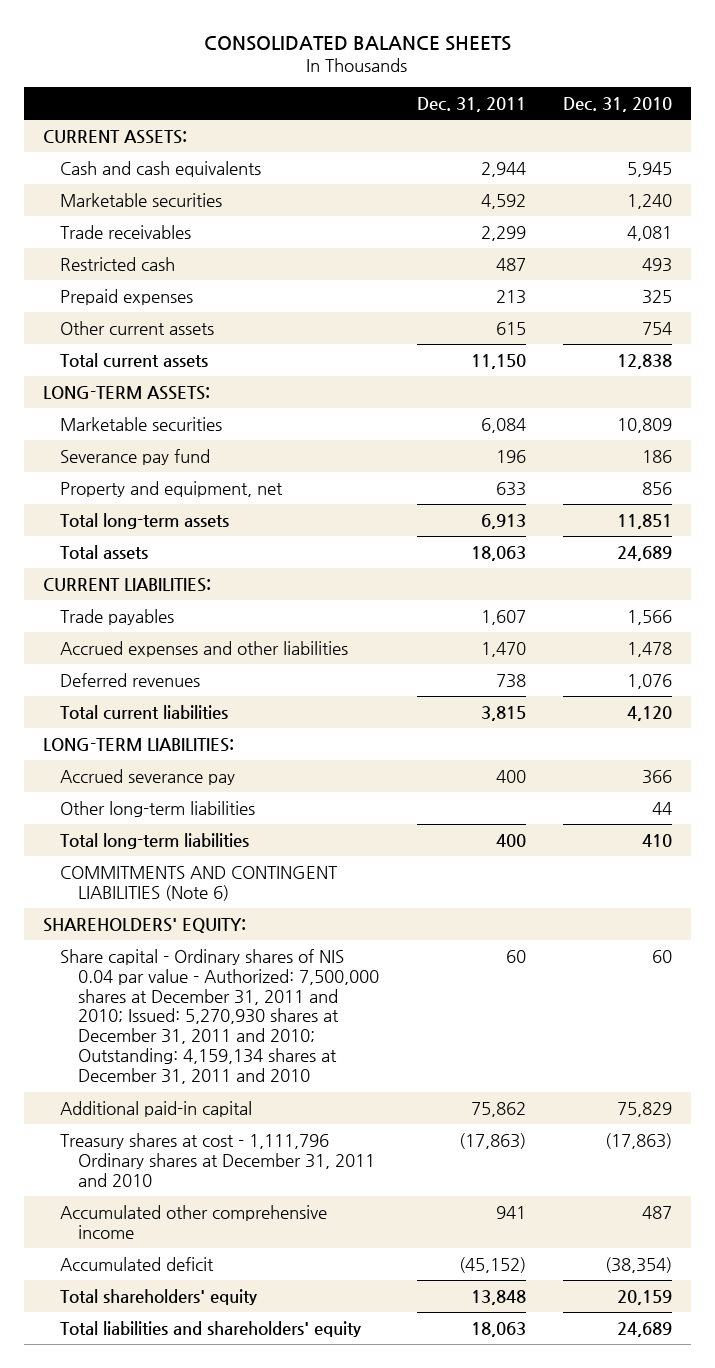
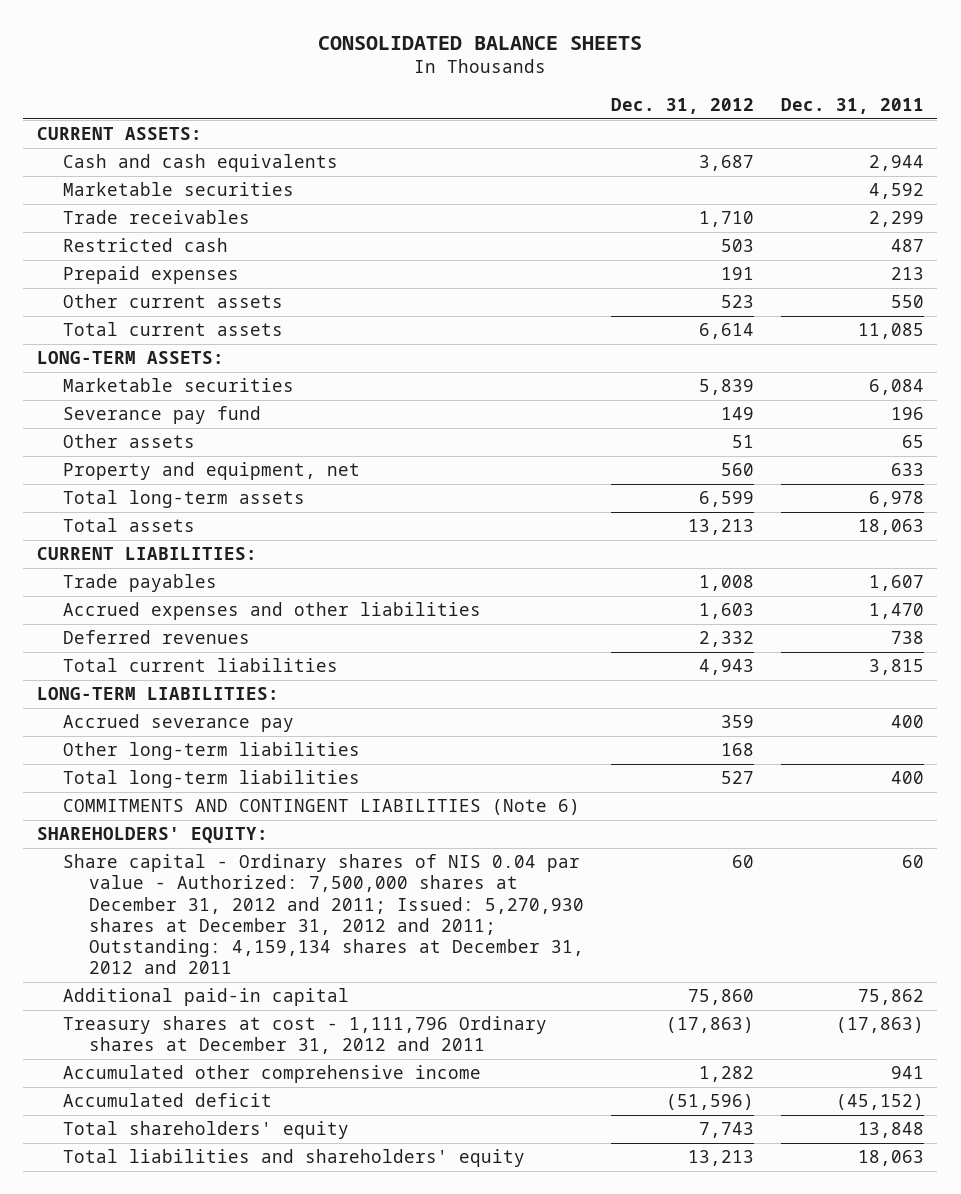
[563,96,673,112] Dec. 31, 2010 -> none
none -> [610,97,754,114] Dec. 31, 2012
[495,321,526,335] 615 -> [890,295,924,309] 550
[470,353,526,369] 11,150 -> [857,323,924,340] 11,085
none -> [62,434,195,449] Other assets
[480,513,526,529] 6,913 -> [868,491,924,508] 6,978
[60,948,380,1085] Share capital - Ordinary shares of NIS 0.04 par value - Authorized: 7,500,000 shares at December 31, 2011 and 2010; Issued: 5,270,930 shares at December 31, 2011 and 2010; Outstanding: 4,159,134 shares at December 31, 2011 and 2010 -> [62,854,584,975] Share capital - Ordinary shares of NIS 0.04 par value - Authorized: 7,500,000 shares at December 31, 2012 and 2011; Issued: 5,270,930 shares at December 31, 2012 and 2011; Outstanding: 4,159,134 shares at December 31, 2012 and 2011
[60,1132,376,1187] Treasury shares at cost - 1,111,796 Ordinary shares at December 31, 2011 and 2010 -> [62,1016,547,1055] Treasury shares at cost - 1,111,796 Ordinary shares at December 31, 2012 and 2011

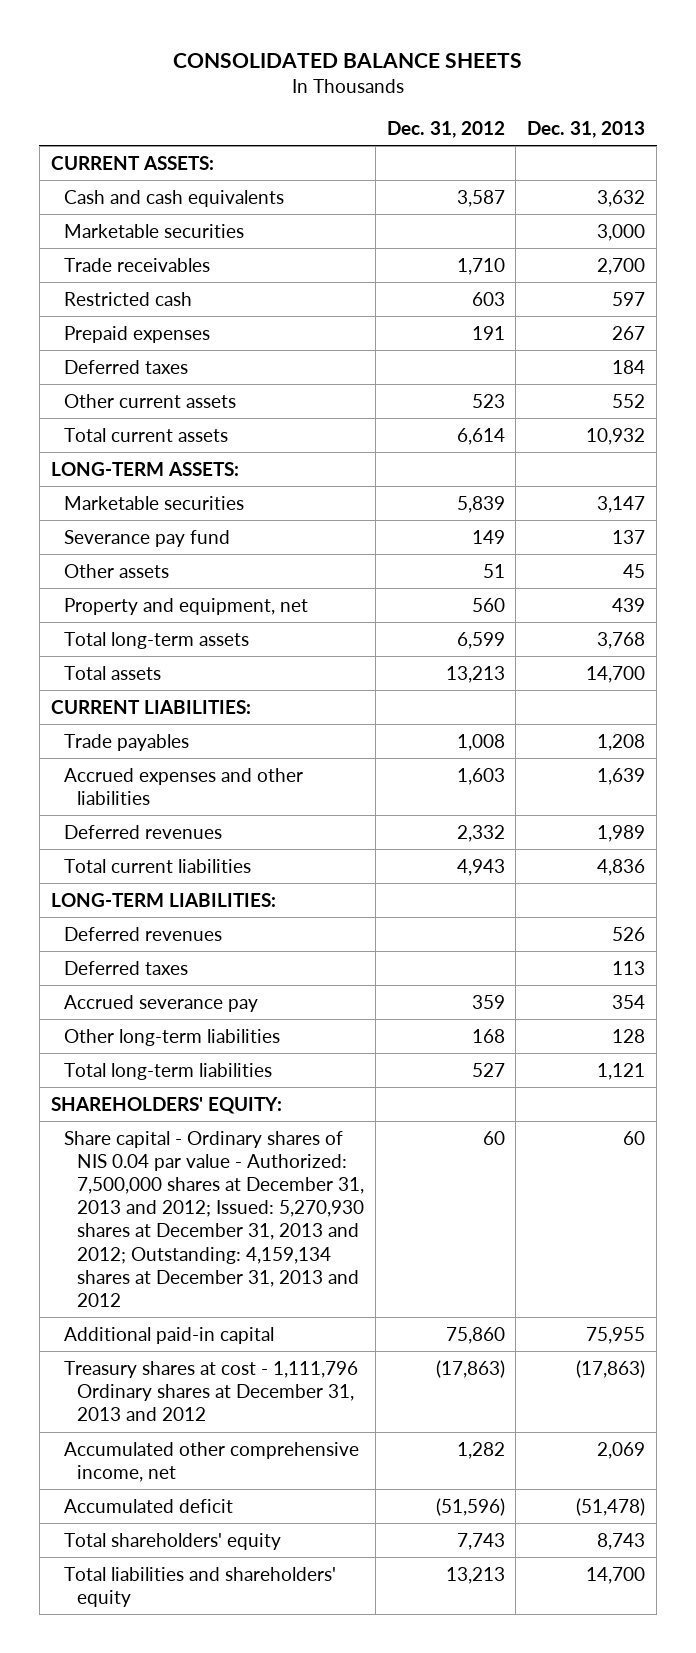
[780,97,924,114] Dec. 31, 2011 -> none
none -> [527,120,646,138] Dec. 31, 2013
[698,155,754,172] 3,687 -> [456,189,505,207] 3,587
[720,239,754,253] 503 -> [471,291,505,306] 603
none -> [63,359,188,374] Deferred taxes
none -> [63,926,222,941] Deferred revenues
none -> [63,960,188,975] Deferred taxes
[62,799,580,816] COMMITMENTS AND CONTINGENT LIABILITIES (Note 6) -> none
[62,854,584,975] Share capital - Ordinary shares of NIS 0.04 par value - Authorized: 7,500,000 shares at December 31, 2012 and 2011; Issued: 5,270,930 shares at December 31, 2012 and 2011; Outstanding: 4,159,134 shares at December 31, 2012 and 2011 -> [63,1130,364,1308] Share capital - Ordinary shares of NIS 0.04 par value - Authorized: 7,500,000 shares at December 31, 2013 and 2012; Issued: 5,270,930 shares at December 31, 2013 and 2012; Outstanding: 4,159,134 shares at December 31, 2013 and 2012
[62,1016,547,1055] Treasury shares at cost - 1,111,796 Ordinary shares at December 31, 2012 and 2011 -> [63,1360,358,1422] Treasury shares at cost - 1,111,796 Ordinary shares at December 31, 2013 and 2012
[62,1065,481,1084] Accumulated other comprehensive income -> [63,1441,359,1482] Accumulated other comprehensive income, net

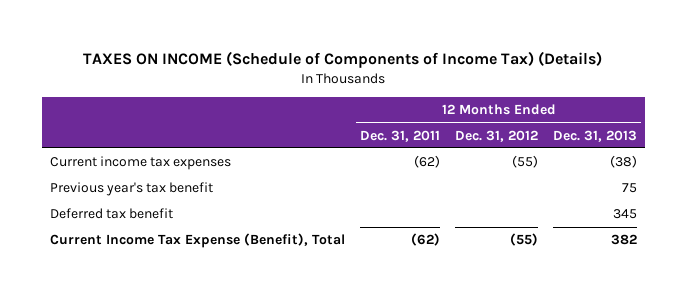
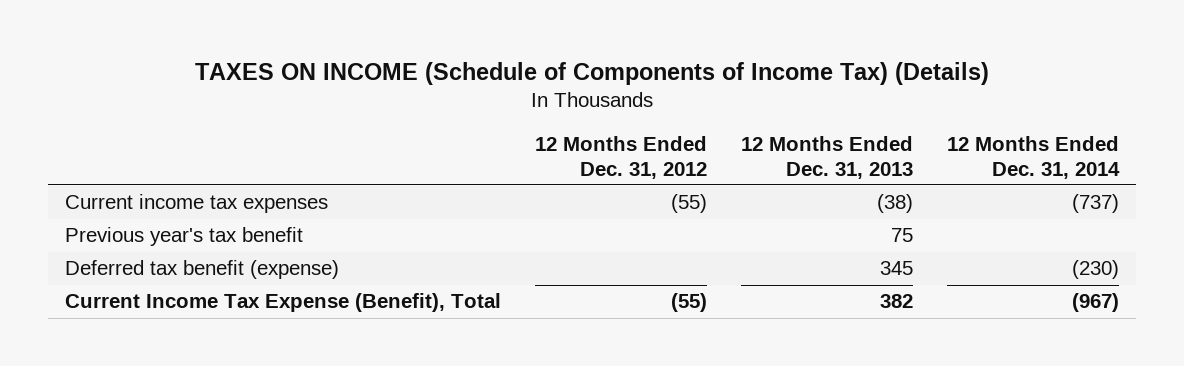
[359,129,440,142] Dec. 31, 2011 -> none
none -> [947,136,1121,179] 12 Months Ended Dec. 31, 2014
[49,208,173,220] Deferred tax benefit -> [64,260,339,280] Deferred tax benefit (expense)

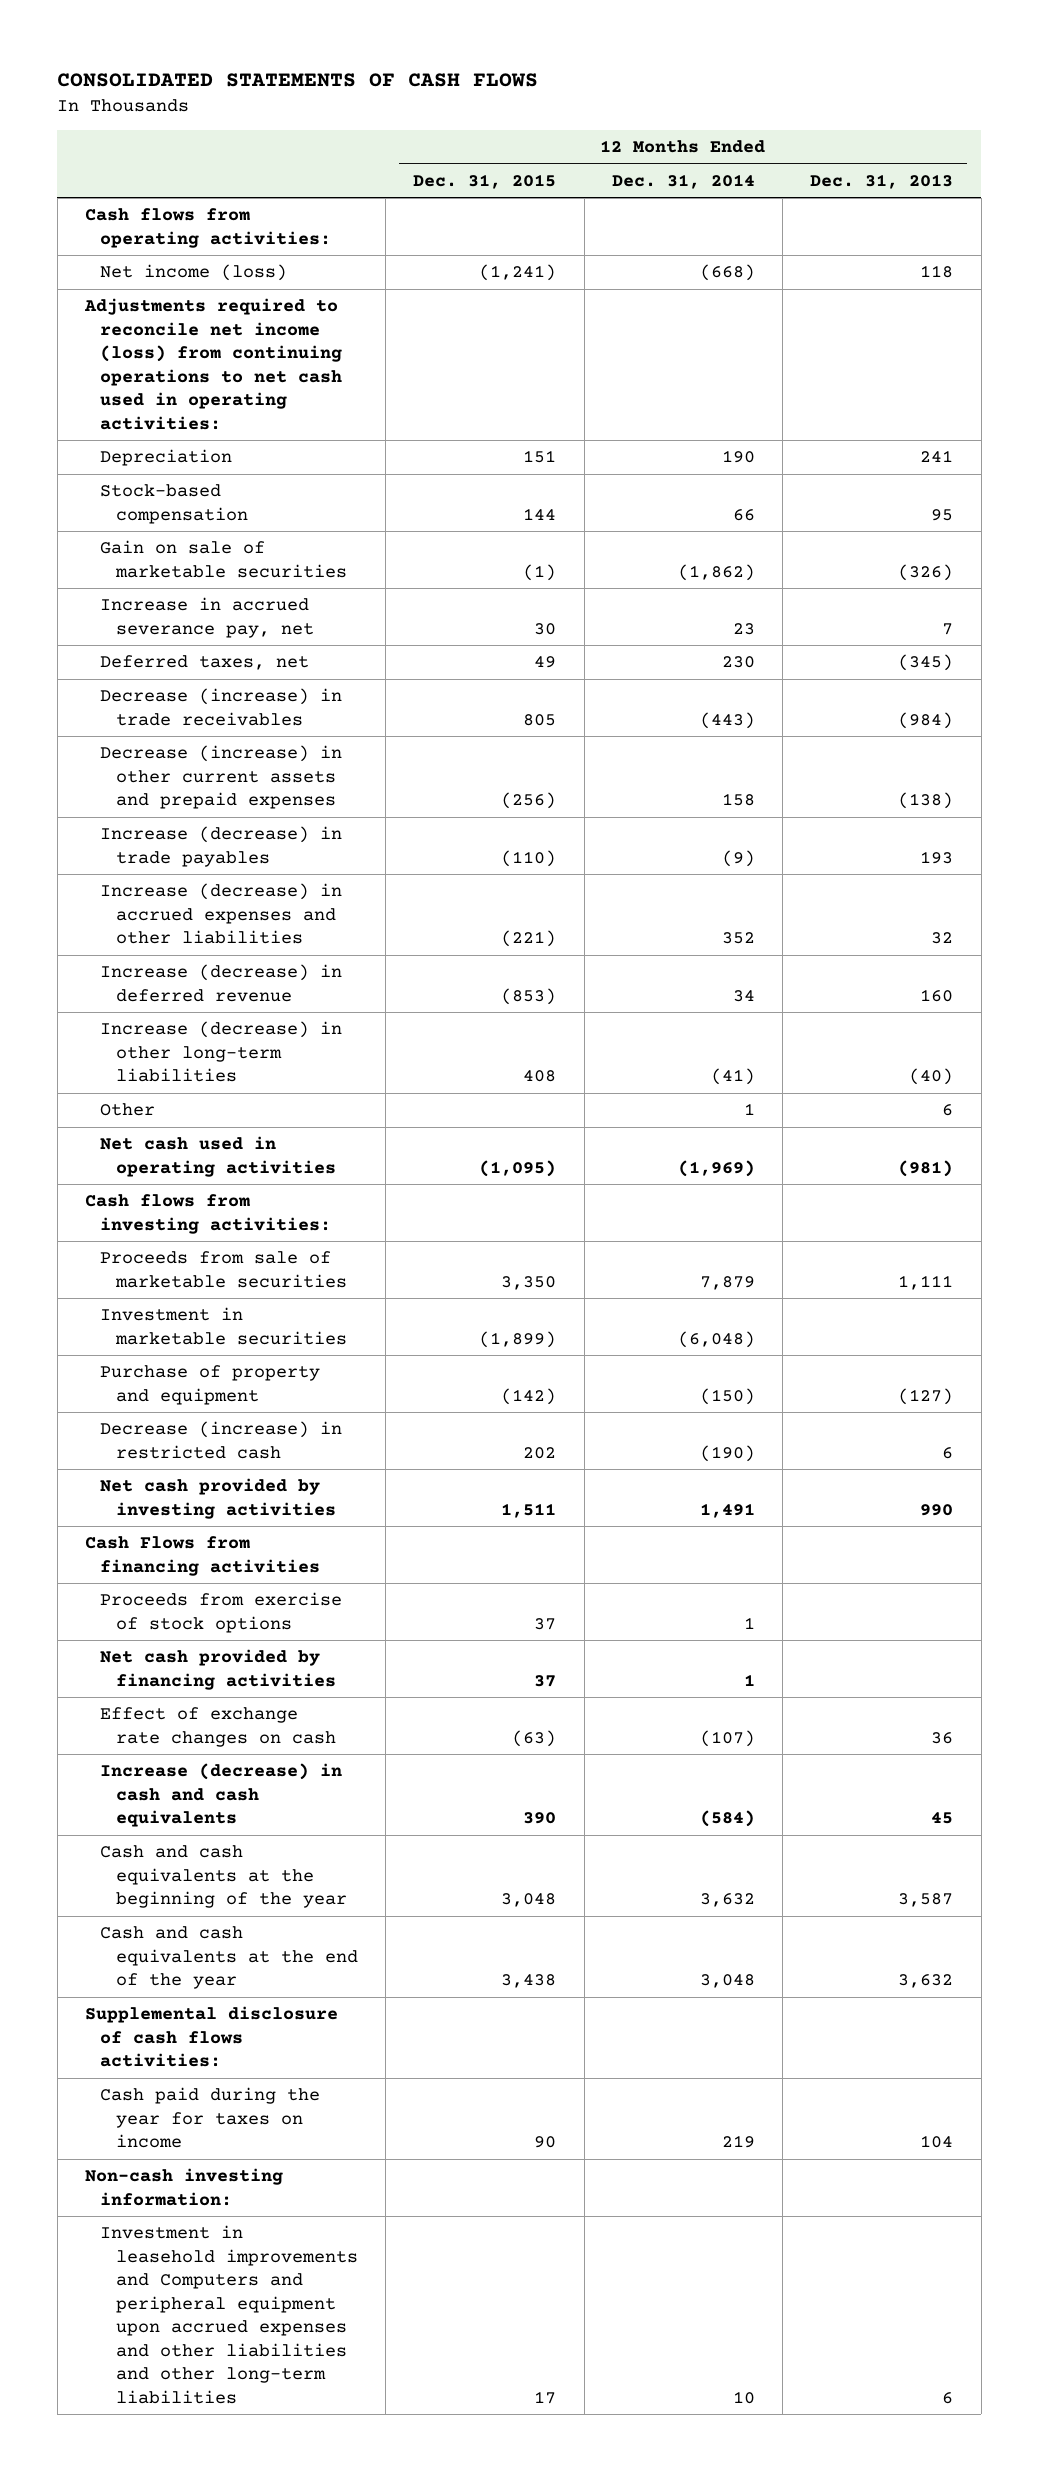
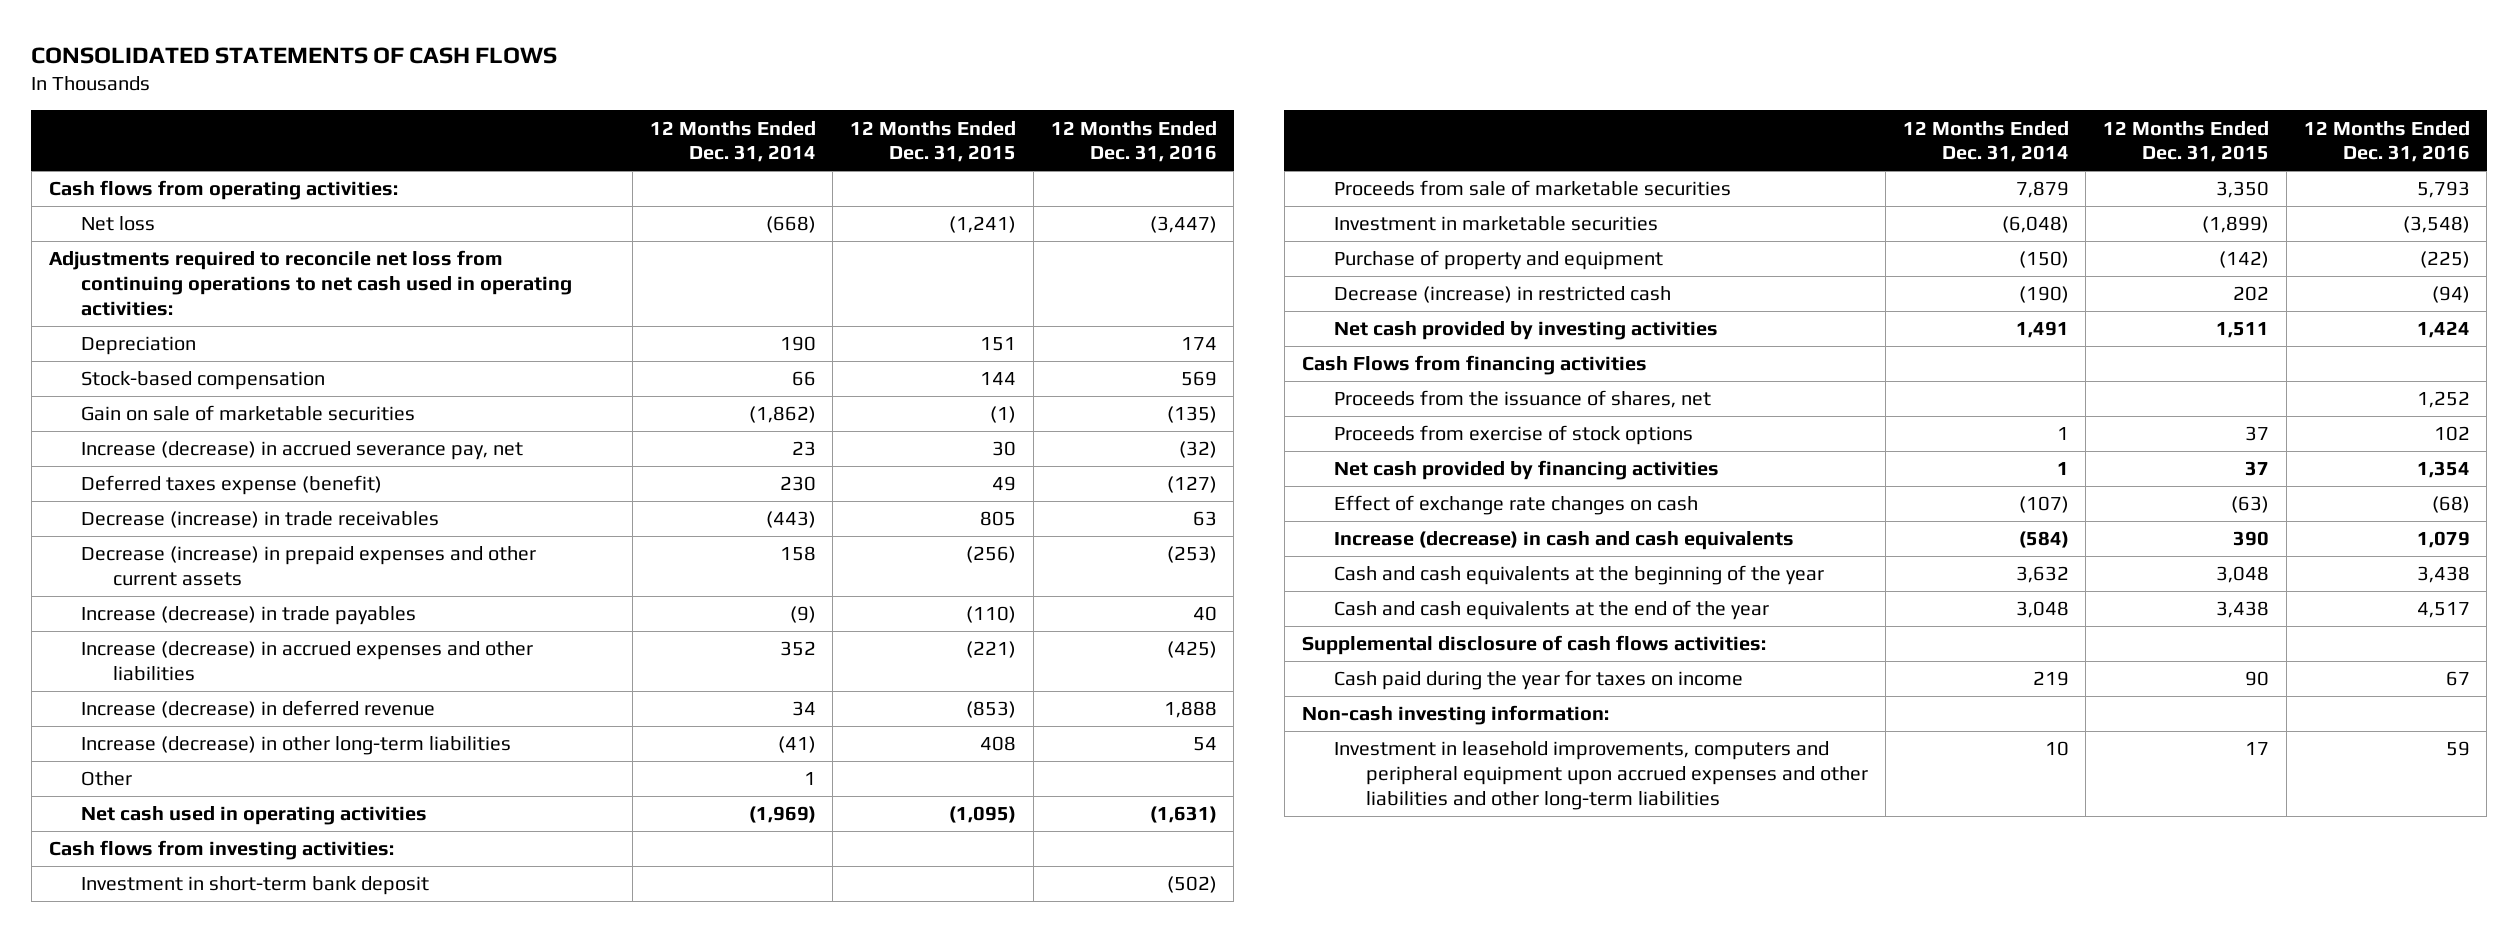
[810,173,954,189] Dec. 31, 2013 -> none
none -> [1050,120,1217,163] 12 Months Ended Dec. 31, 2016
[100,264,288,282] Net income (loss) -> [80,216,155,232] Net loss
[84,298,343,430] Adjustments required to reconcile net income (loss) from continuing operations to net cash used in operating activities: -> [48,250,572,316] Adjustments required to reconcile net loss from continuing operations to net cash used in operating activities:
[100,597,314,638] Increase in accrued severance pay, net -> [80,441,523,461] Increase (decrease) in accrued severance pay, net
[100,655,310,671] Deferred taxes, net -> [80,475,382,496] Deferred taxes expense (benefit)
[100,745,343,810] Decrease (increase) in other current assets and prepaid expenses -> [80,546,536,587] Decrease (increase) in prepaid expenses and other current assets
none -> [80,876,429,896] Investment in short-term bank deposit
none -> [1333,390,1711,409] Proceeds from the issuance of shares, net
[100,2225,358,2404] Investment in leasehold improvements and Computers and peripheral equipment upon accrued expenses and other liabilities and other long-term liabilities -> [1333,741,1869,810] Investment in leasehold improvements, computers and peripheral equipment upon accrued expenses and other liabilities and other long-term liabilities

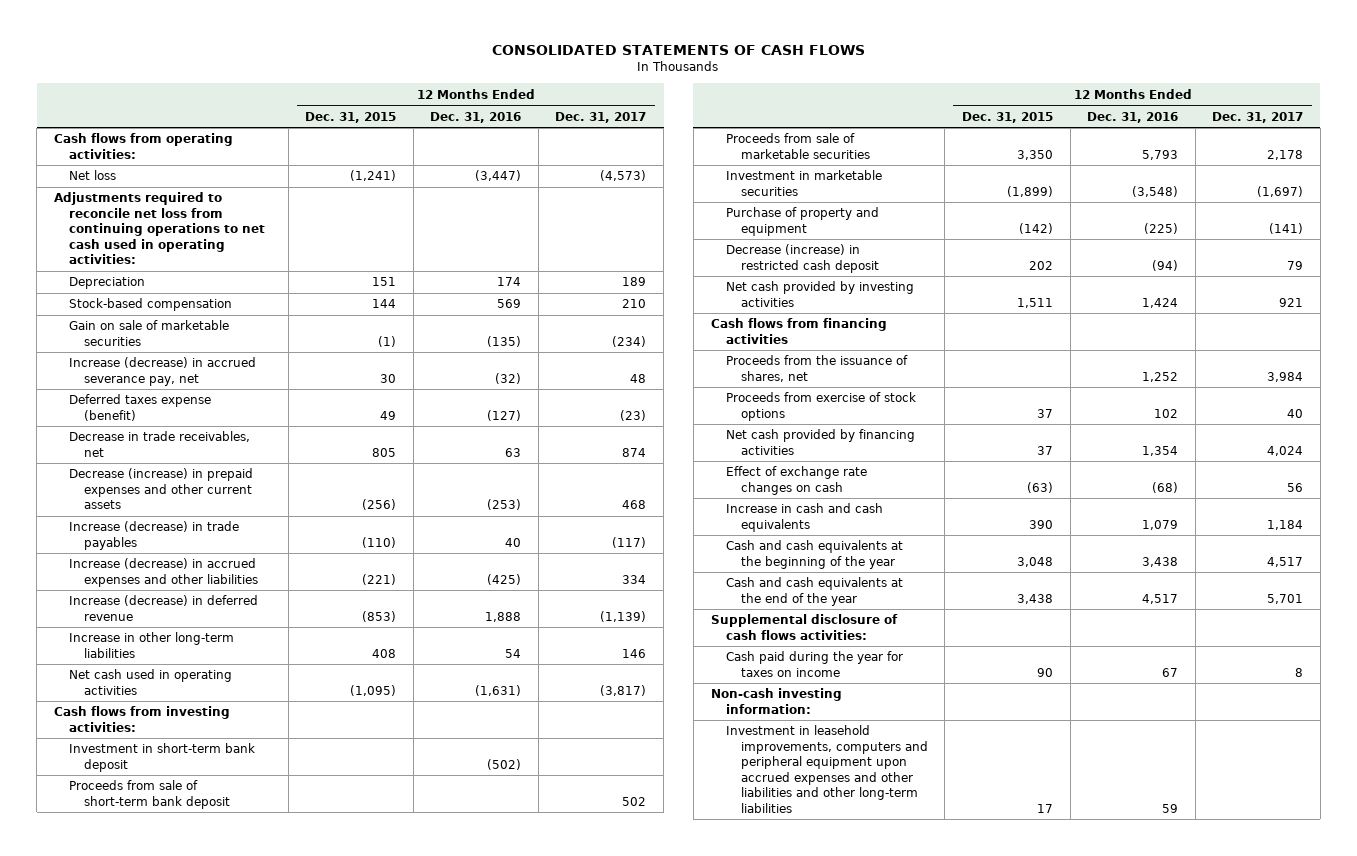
[649,120,816,163] 12 Months Ended Dec. 31, 2014 -> none
none -> [555,111,647,123] Dec. 31, 2017
[80,511,439,529] Decrease (increase) in trade receivables -> [68,431,250,457] Decrease in trade receivables, net
[80,771,132,787] Other -> none
[80,736,511,756] Increase (decrease) in other long-term liabilities -> [68,632,234,658] Increase in other long-term liabilities
none -> [68,780,231,809] Proceeds from sale of short-term bank deposit
[1333,286,1671,304] Decrease (increase) in restricted cash -> [725,244,879,273] Decrease (increase) in restricted cash deposit
[1301,355,1647,376] Cash Flows from financing activities -> [710,318,887,344] Cash flows from financing activities
[1333,531,1794,551] Increase (decrease) in cash and cash equivalents -> [725,503,883,532] Increase in cash and cash equivalents

